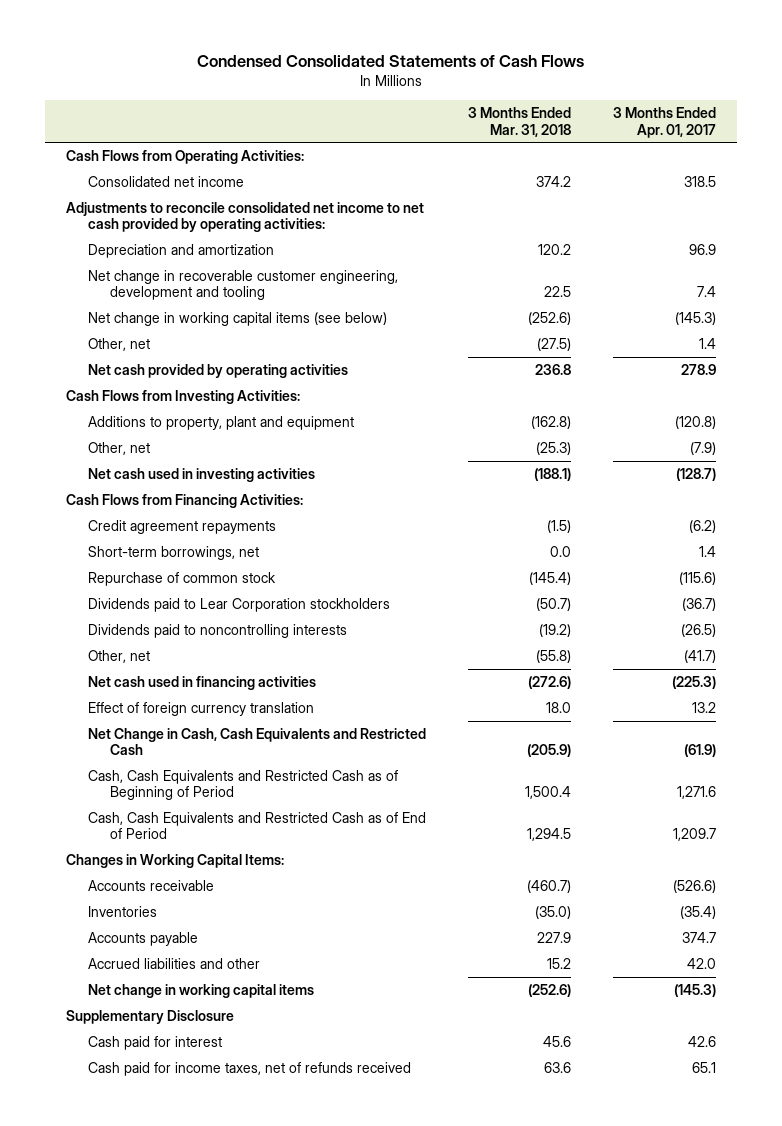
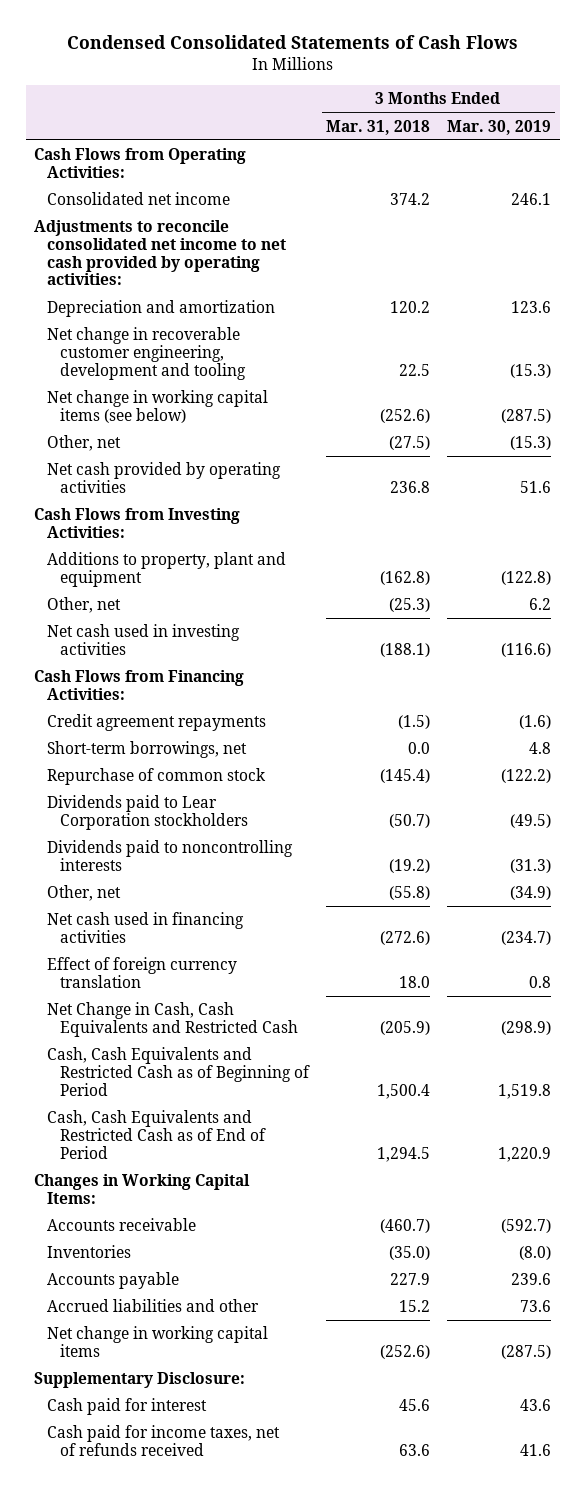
[613,107,717,138] 3 Months Ended Apr. 01, 2017 -> none
none -> [447,119,552,135] Mar. 30, 2019
[65,1010,234,1025] Supplementary Disclosure -> [34,1372,246,1389] Supplementary Disclosure:

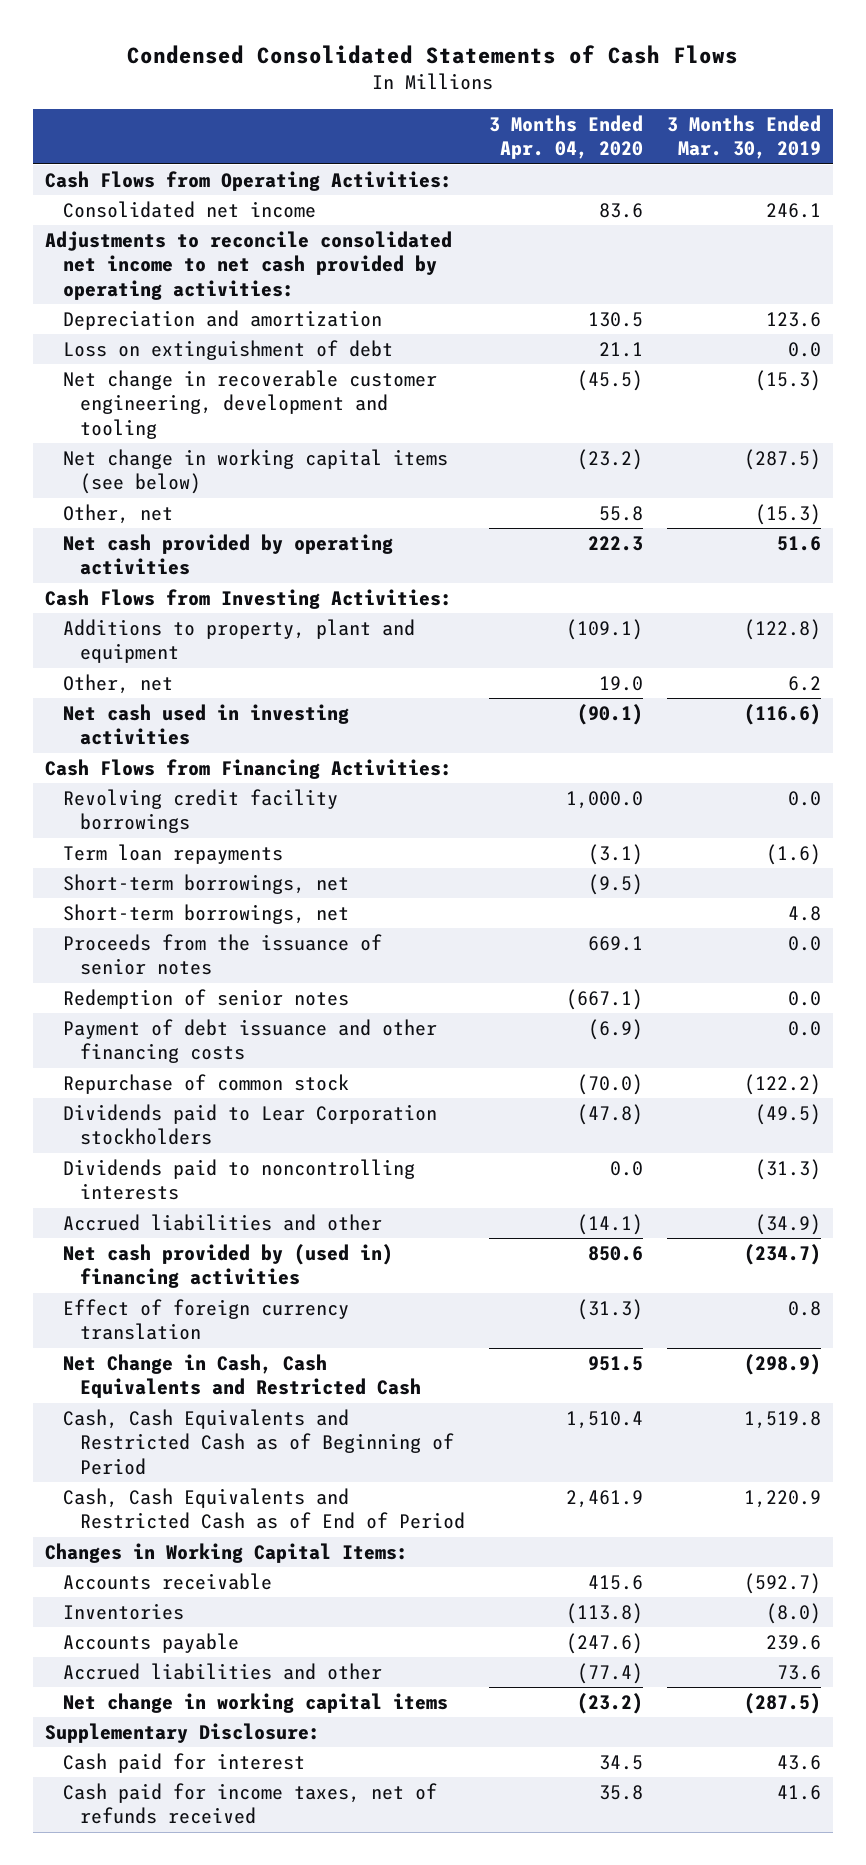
[325,119,430,135] Mar. 31, 2018 -> none
none -> [488,114,643,160] 3 Months Ended Apr. 04, 2020
none -> [62,339,393,360] Loss on extinguishment of debt
none -> [62,788,338,834] Revolving credit facility borrowings
[46,714,266,732] Credit agreement repayments -> [62,843,283,864] Term loan repayments
none -> [62,873,349,894] Short-term borrowings, net
none -> [62,933,382,976] Proceeds from the issuance of senior notes
none -> [62,988,349,1009] Redemption of senior notes
none -> [62,1018,437,1064] Payment of debt issuance and other financing costs
[46,885,121,902] Other, net -> [62,1213,382,1231] Accrued liabilities and other
[46,912,244,943] Net cash used in financing activities -> [62,1243,393,1289] Net cash provided by (used in) financing activities

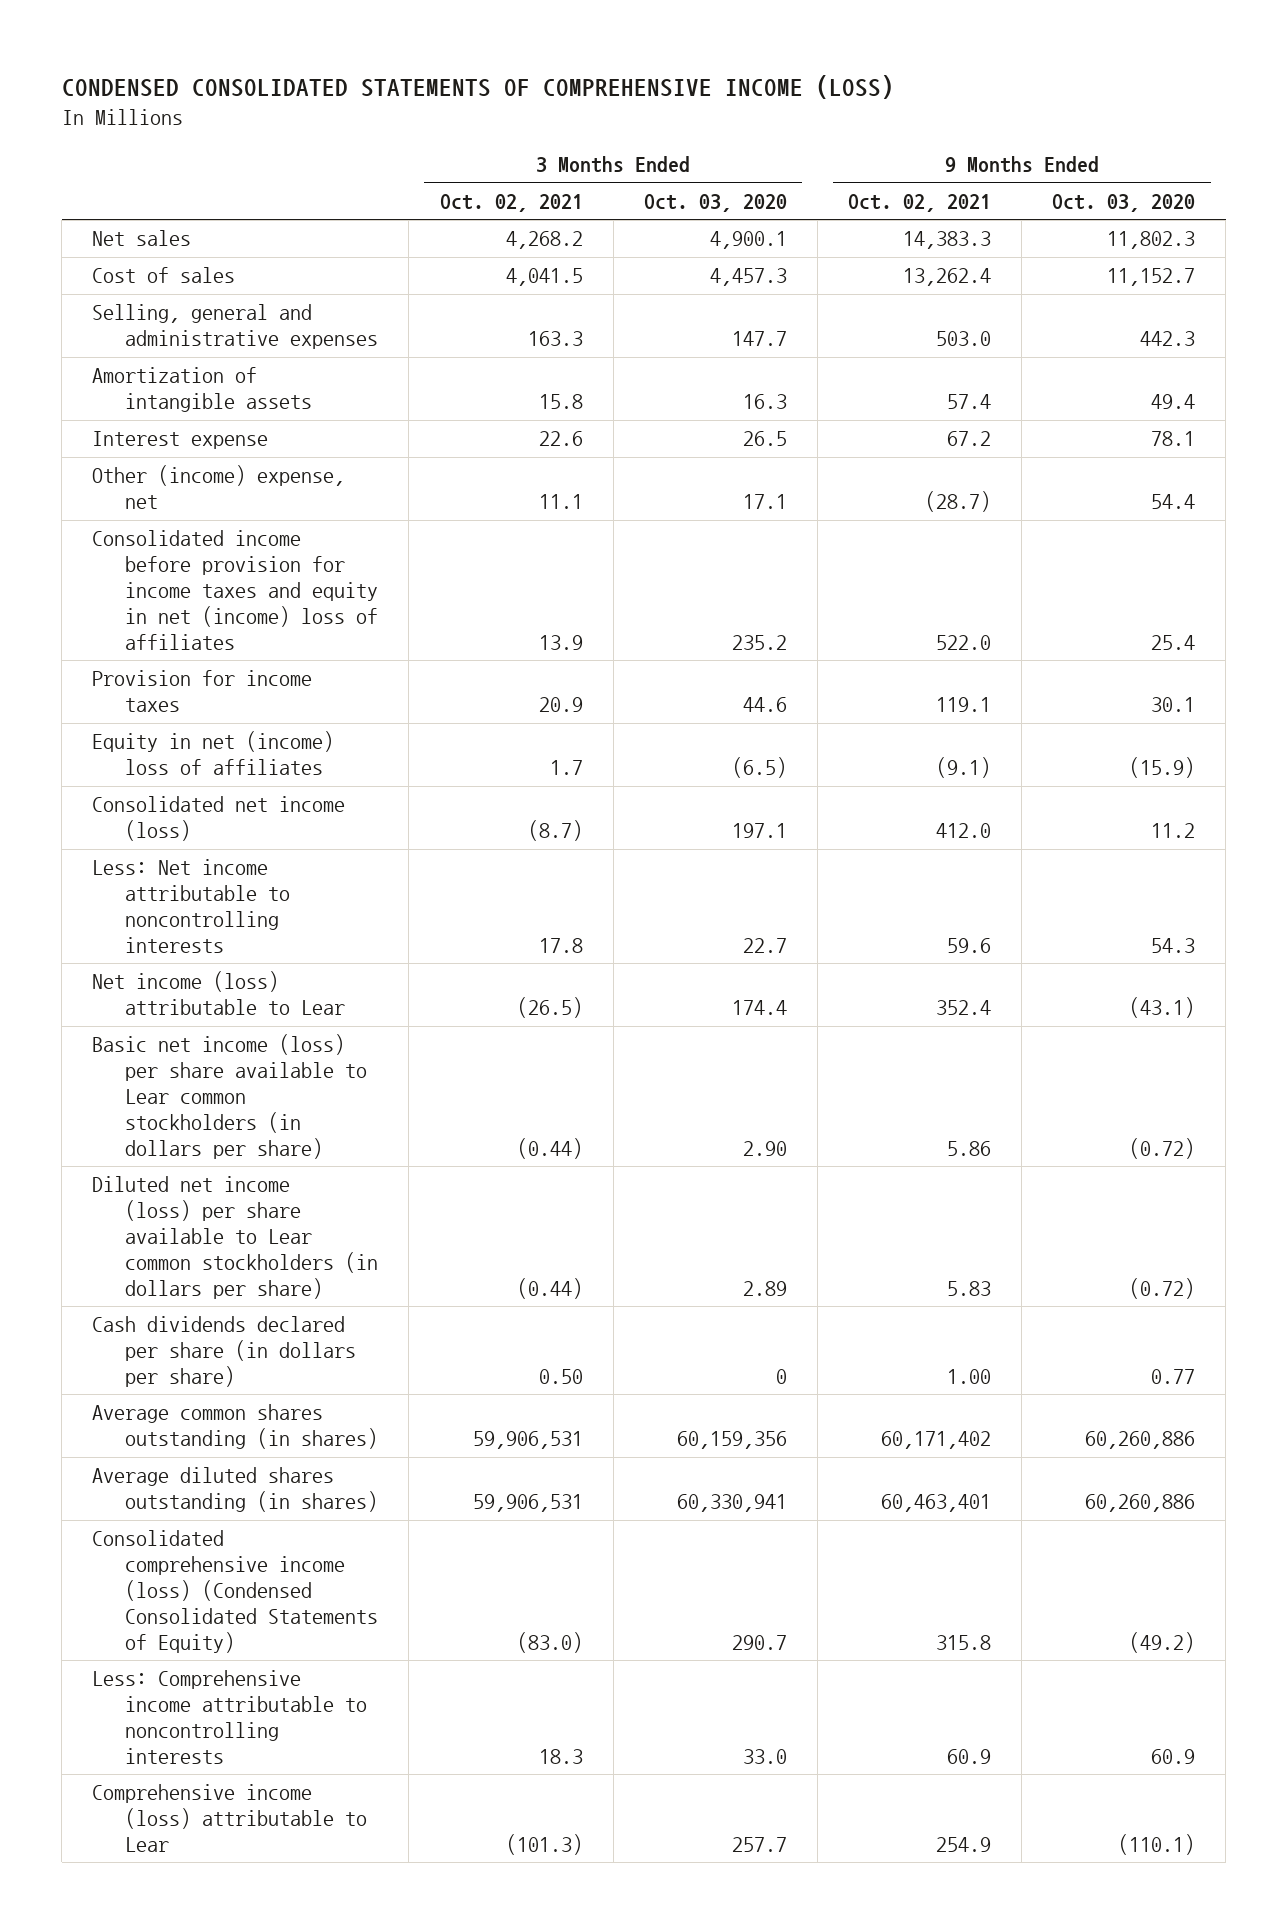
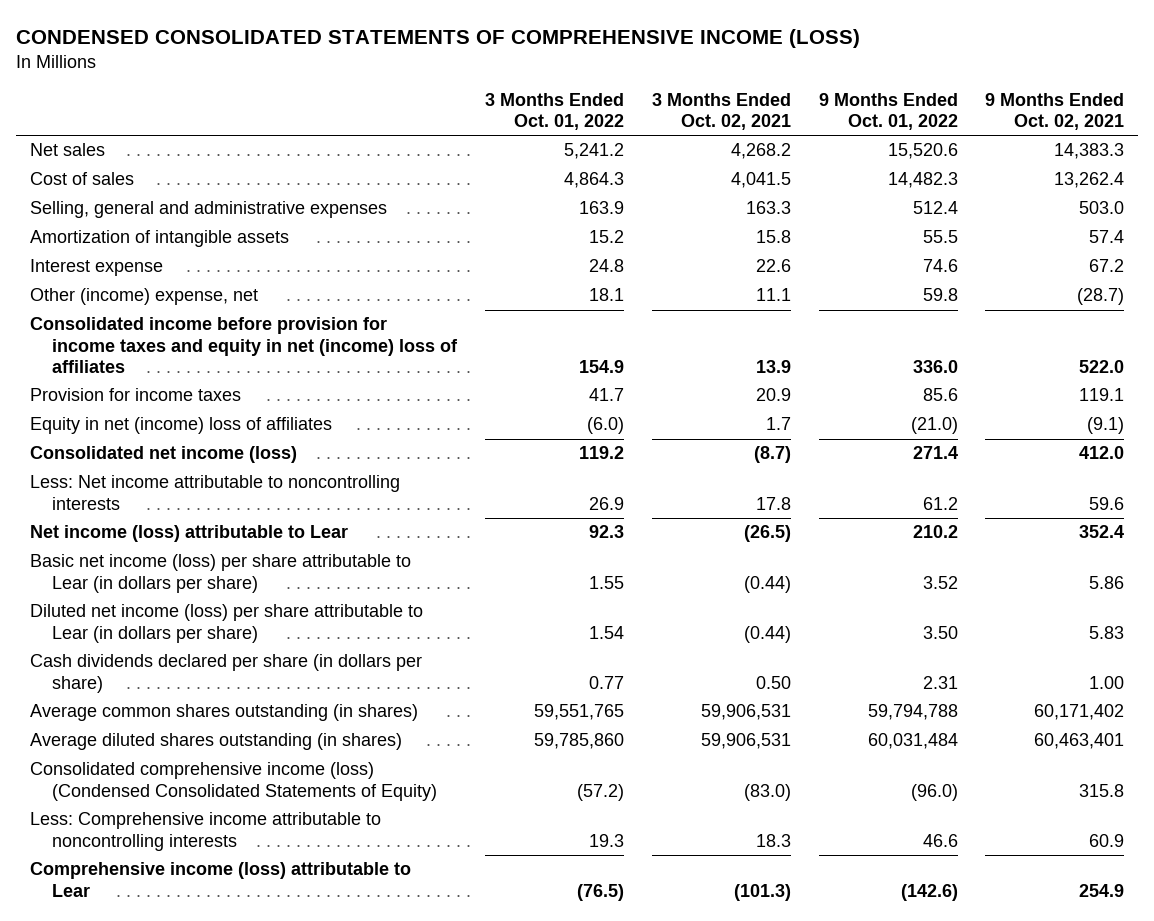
[643,193,787,212] Oct. 03, 2020 -> none
[1052,193,1196,212] Oct. 03, 2020 -> none
none -> [485,93,625,131] 3 Months Ended Oct. 01, 2022
none -> [818,93,958,131] 9 Months Ended Oct. 01, 2022
[92,1034,368,1159] Basic net income (loss) per share available to Lear common stockholders (in dollars per share) -> [29,554,411,593] Basic net income (loss) per share attributable to Lear (in dollars per share)
[92,1176,379,1299] Diluted net income (loss) per share available to Lear common stockholders (in dollars per share) -> [29,604,423,643] Diluted net income (loss) per share attributable to Lear (in dollars per share)

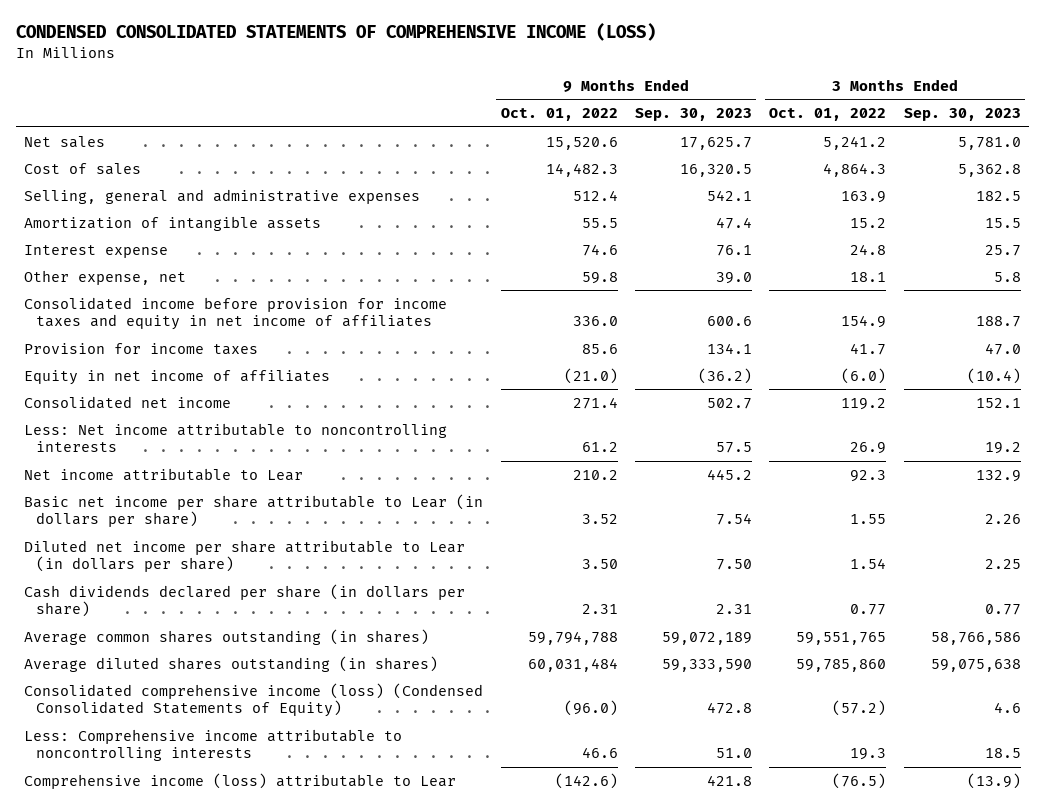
[651,93,791,131] 3 Months Ended Oct. 02, 2021 -> none
[985,93,1125,131] 9 Months Ended Oct. 02, 2021 -> none
none -> [634,108,752,122] Sep. 30, 2023
none -> [903,108,1021,122] Sep. 30, 2023
[29,288,258,306] Other (income) expense, net -> [24,269,187,285] Other expense, net
[29,317,459,373] Consolidated income before provision for income taxes and equity in net (income) loss of affiliates -> [24,296,448,331] Consolidated income before provision for income taxes and equity in net income of affiliates
[29,417,332,435] Equity in net (income) loss of affiliates -> [24,369,331,385] Equity in net income of affiliates
[29,446,297,464] Consolidated net income (loss) -> [24,395,232,409] Consolidated net income
[29,525,348,543] Net income (loss) attributable to Lear -> [24,467,304,481] Net income attributable to Lear
[29,554,411,593] Basic net income (loss) per share attributable to Lear (in dollars per share) -> [24,493,484,528] Basic net income per share attributable to Lear (in dollars per share)
[29,604,423,643] Diluted net income (loss) per share attributable to Lear (in dollars per share) -> [24,539,466,573] Diluted net income per share attributable to Lear (in dollars per share)

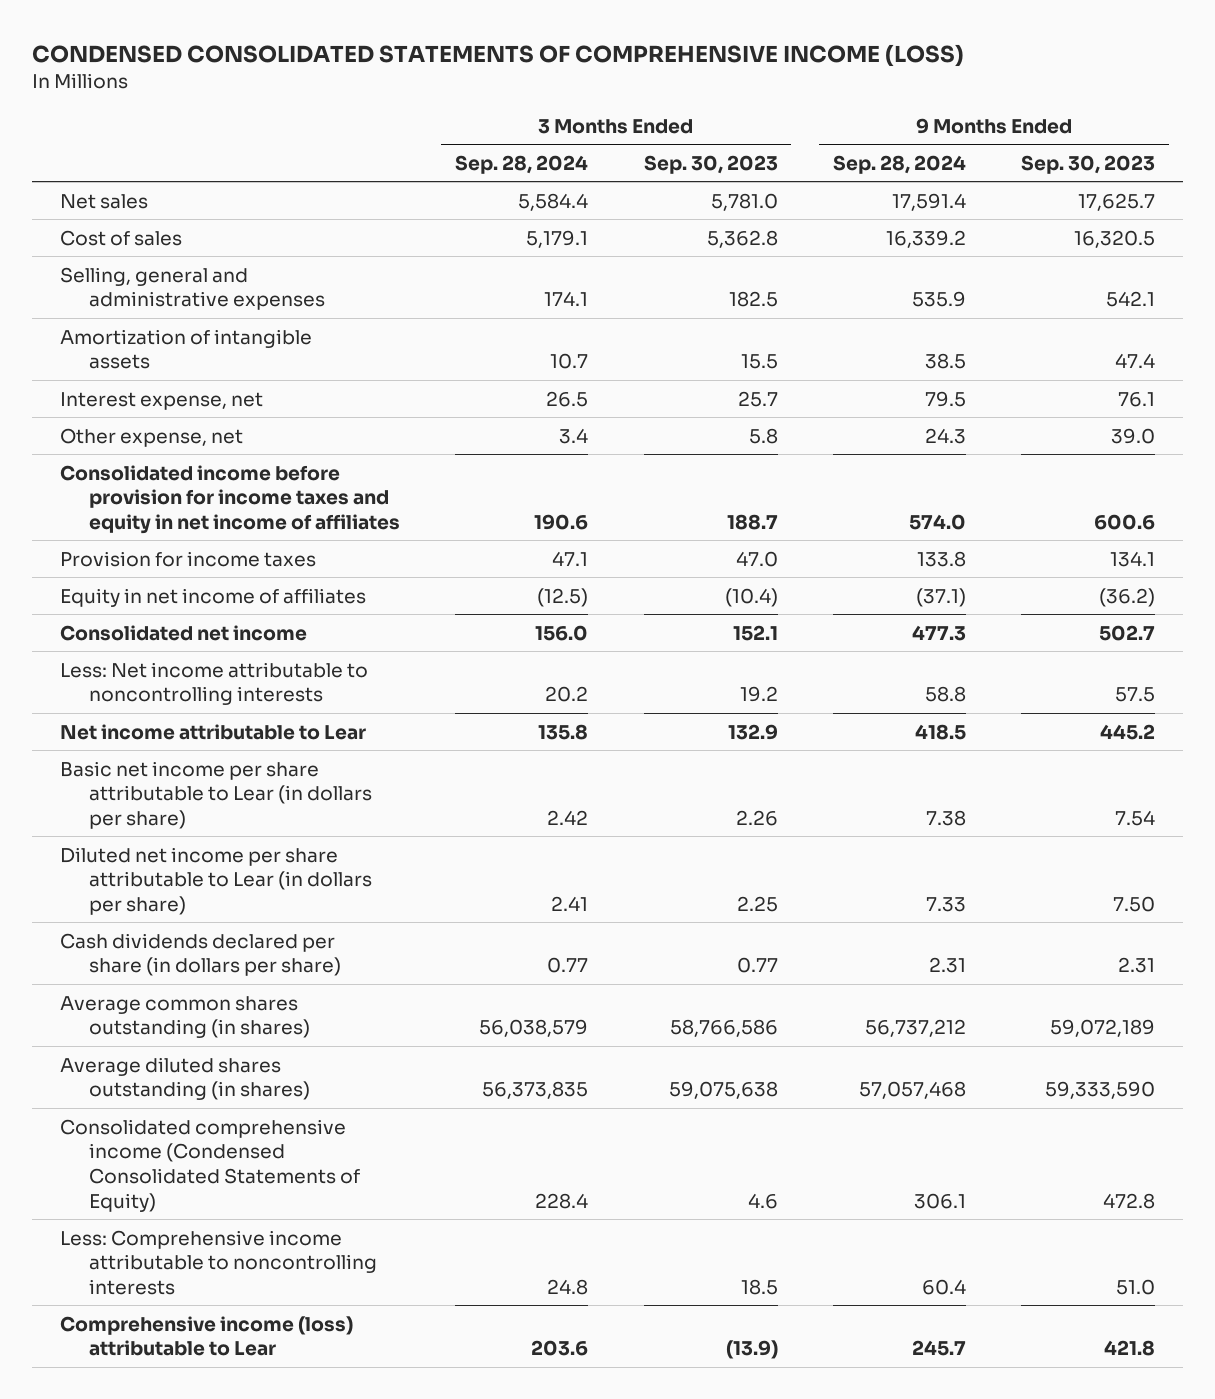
[500,108,618,122] Oct. 01, 2022 -> none
[769,108,887,122] Oct. 01, 2022 -> none
none -> [455,154,589,174] Sep. 28, 2024
none -> [832,154,966,174] Sep. 28, 2024
[24,244,169,258] Interest expense -> [59,391,263,410] Interest expense, net
[24,682,484,718] Consolidated comprehensive income (loss) (Condensed Consolidated Statements of Equity) -> [59,1118,360,1212] Consolidated comprehensive income (Condensed Consolidated Statements of Equity)

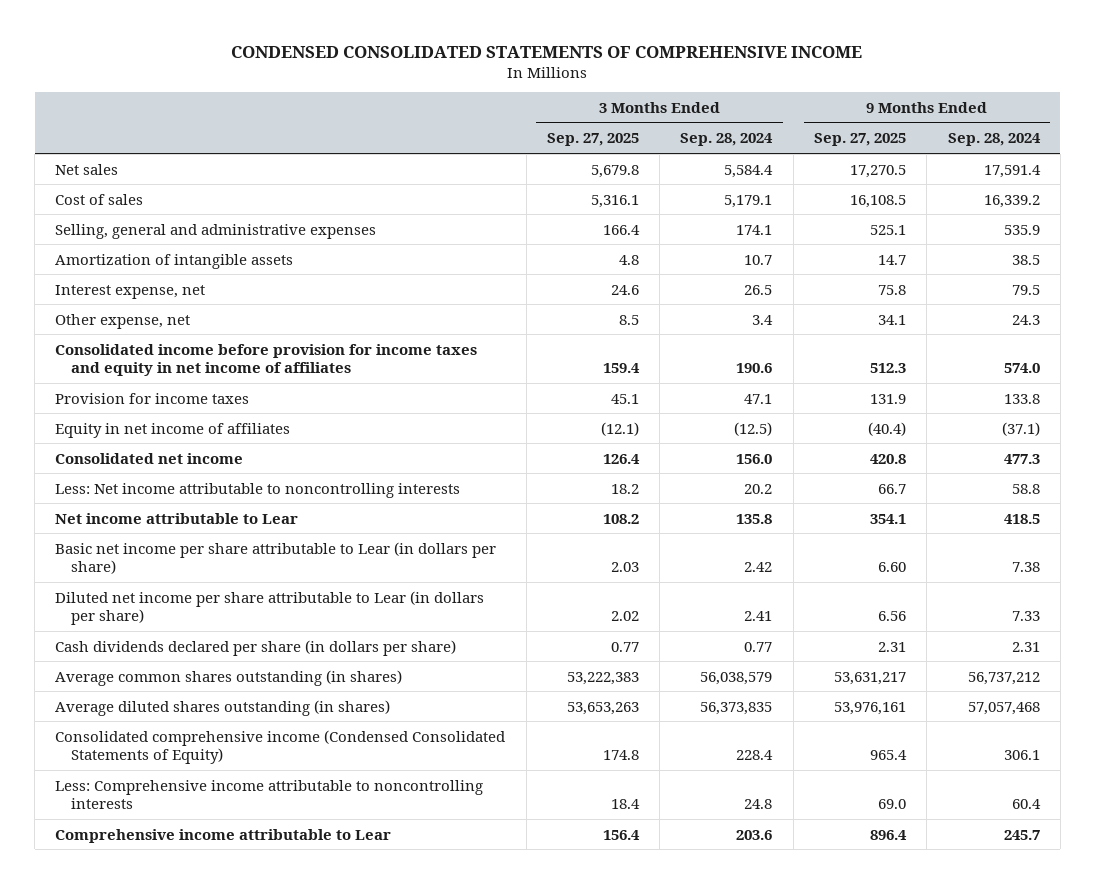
[31,43,964,67] CONDENSED CONSOLIDATED STATEMENTS OF COMPREHENSIVE INCOME (LOSS) -> [231,45,863,58] CONDENSED CONSOLIDATED STATEMENTS OF COMPREHENSIVE INCOME
[643,154,778,174] Sep. 30, 2023 -> none
[1021,154,1156,174] Sep. 30, 2023 -> none
none -> [546,133,639,147] Sep. 27, 2025
none -> [813,133,906,147] Sep. 27, 2025
[59,1315,353,1357] Comprehensive income (loss) attributable to Lear -> [55,828,392,843] Comprehensive income attributable to Lear

